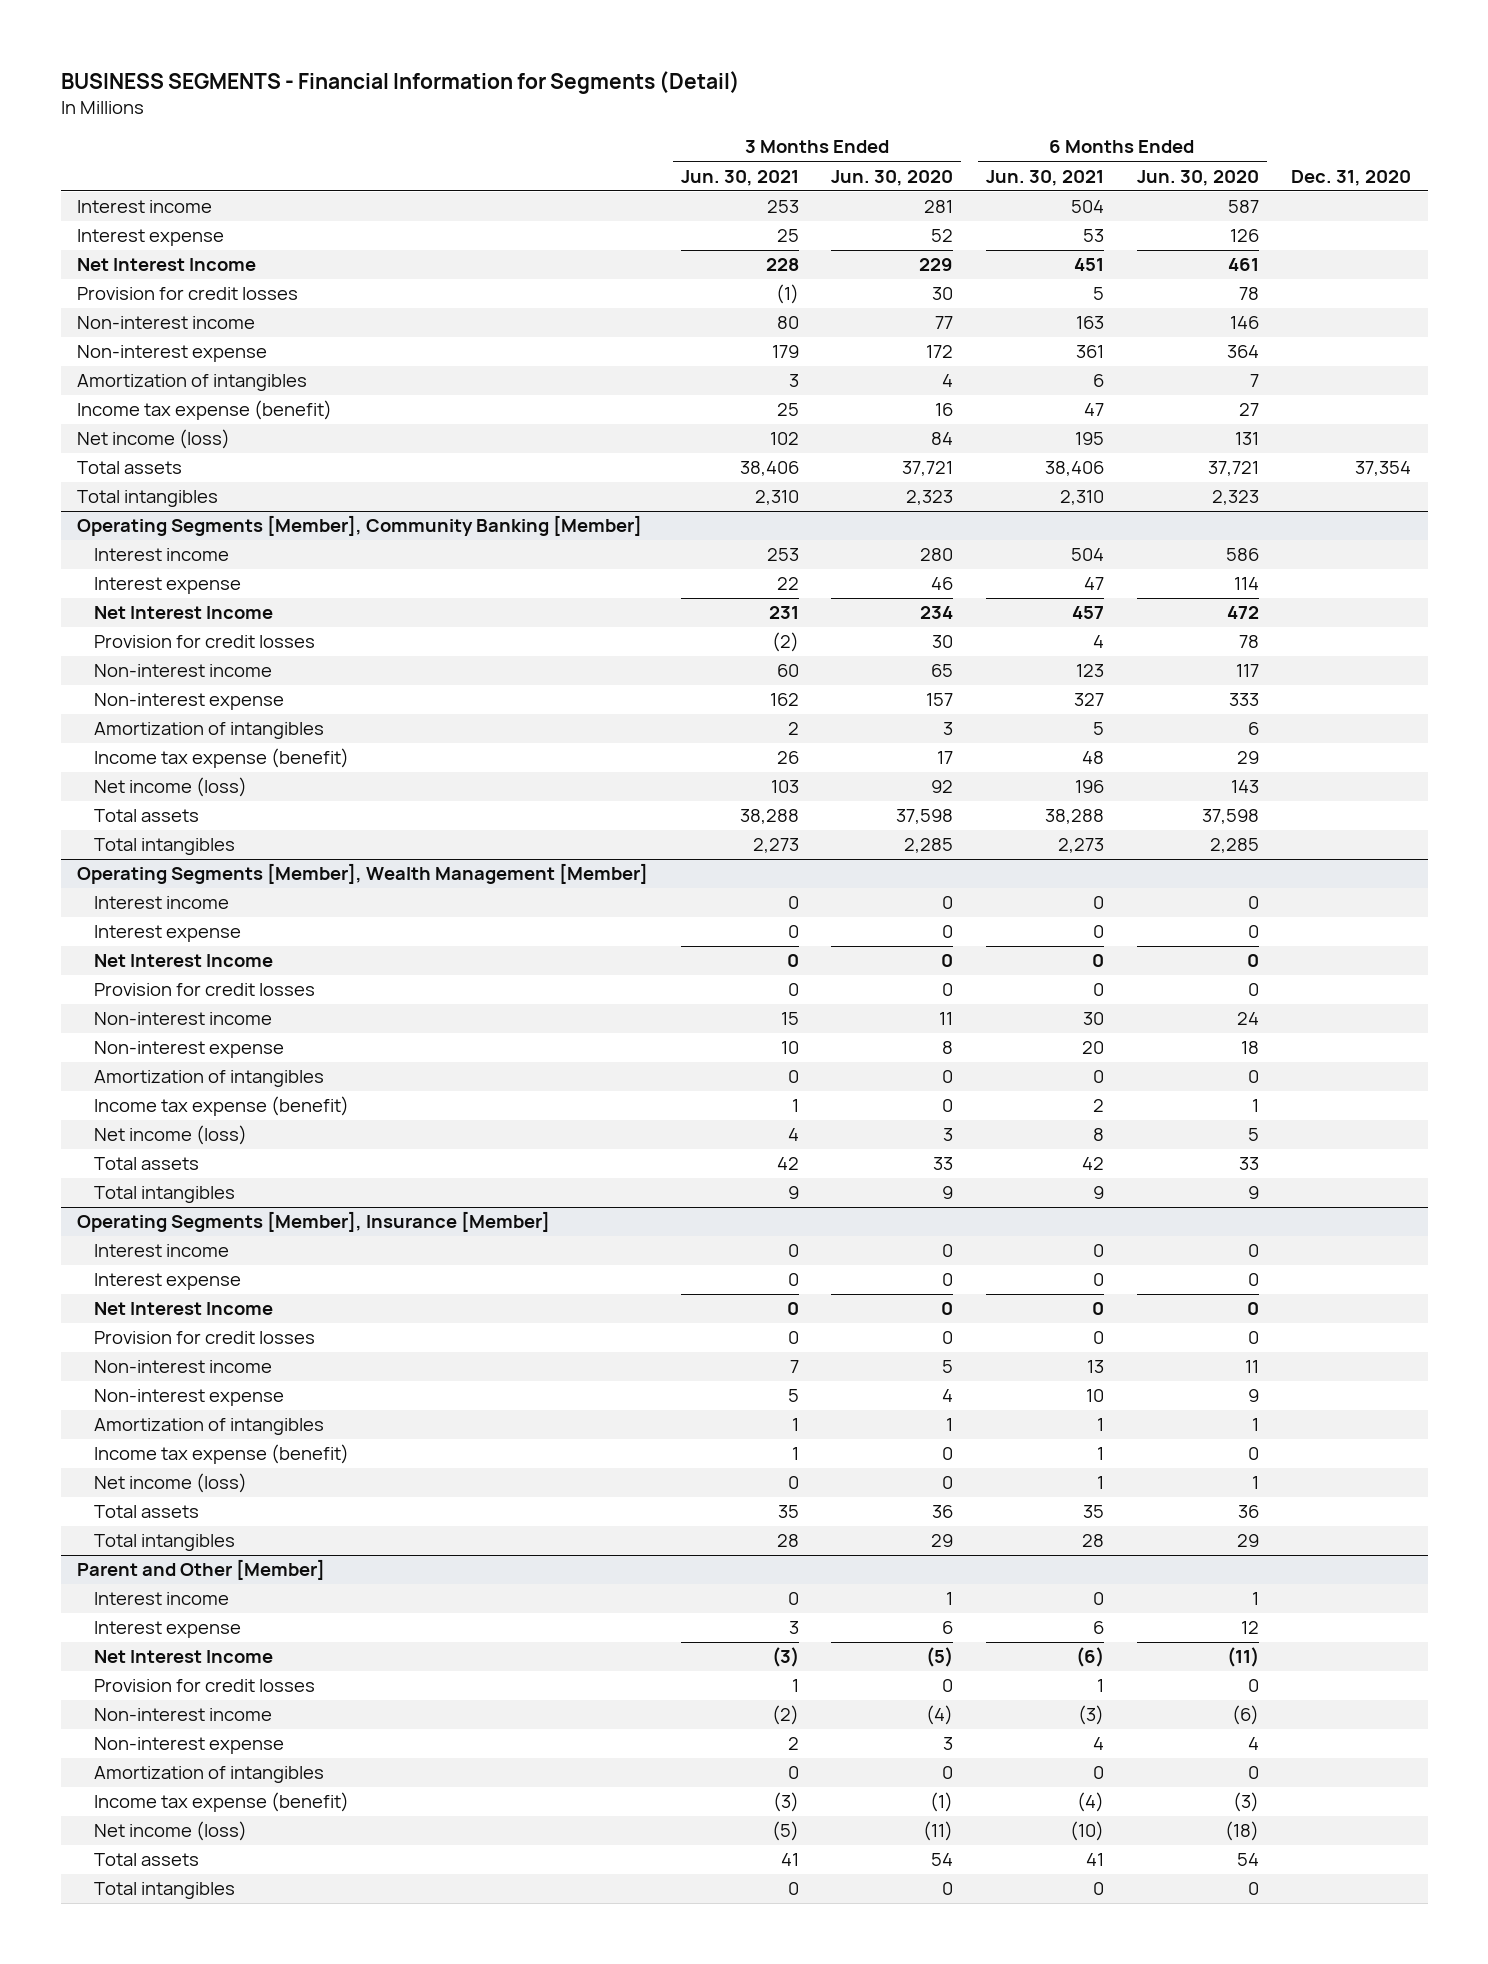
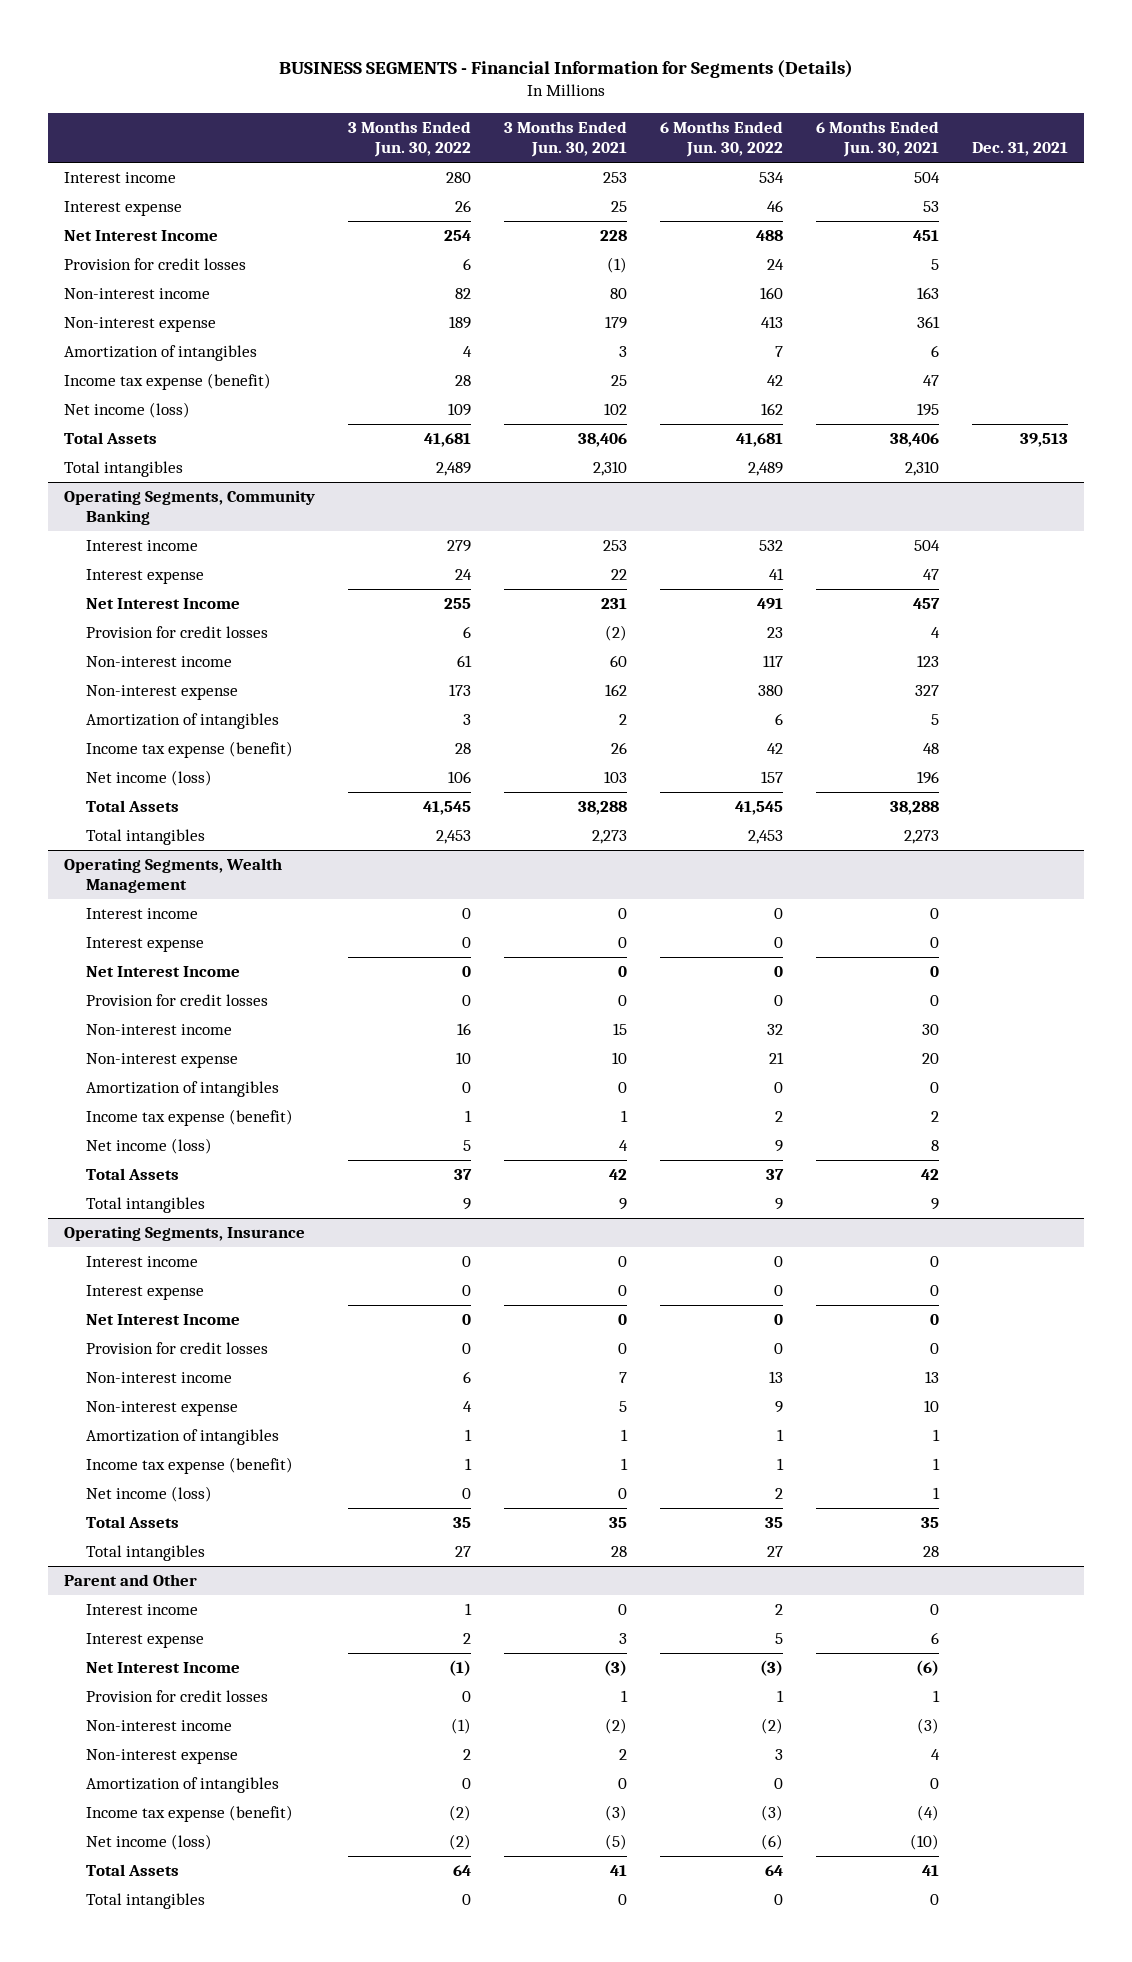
[60,71,740,95] BUSINESS SEGMENTS - Financial Information for Segments (Detail) -> [278,59,853,78] BUSINESS SEGMENTS - Financial Information for Segments (Details)
[831,169,954,186] Jun. 30, 2020 -> none
[1136,169,1259,186] Jun. 30, 2020 -> none
[1291,169,1412,186] Dec. 31, 2020 -> none
none -> [348,121,472,158] 3 Months Ended Jun. 30, 2022
none -> [659,121,783,158] 6 Months Ended Jun. 30, 2022
none -> [971,142,1068,157] Dec. 31, 2021
[77,461,183,475] Total assets -> [64,432,158,445] Total Assets
[77,515,643,537] Operating Segments [Member], Community Banking [Member] -> [64,490,316,526] Operating Segments, Community Banking
[94,809,200,823] Total assets -> [85,800,179,813] Total Assets
[77,863,649,885] Operating Segments [Member], Wealth Management [Member] -> [64,858,283,894] Operating Segments, Wealth Management
[94,1157,200,1171] Total assets -> [85,1168,179,1181] Total Assets
[77,1211,551,1233] Operating Segments [Member], Insurance [Member] -> [64,1226,306,1242] Operating Segments, Insurance
[94,1505,200,1519] Total assets -> [85,1516,179,1529] Total Assets
[77,1559,326,1581] Parent and Other [Member] -> [64,1574,198,1587] Parent and Other
[94,1853,200,1867] Total assets -> [85,1864,179,1877] Total Assets

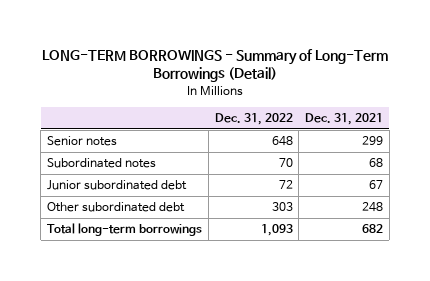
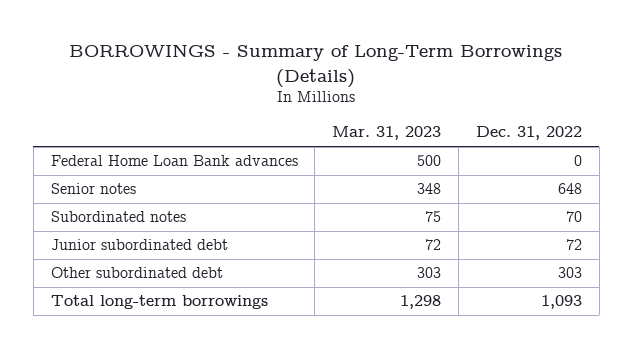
[42,48,389,83] LONG-TERM BORROWINGS - Summary of Long-Term Borrowings (Detail) -> [69,44,563,88] BORROWINGS - Summary of Long-Term Borrowings (Details)
[305,113,384,126] Dec. 31, 2021 -> none
none -> [332,126,442,141] Mar. 31, 2023
none -> [50,155,298,167] Federal Home Loan Bank advances

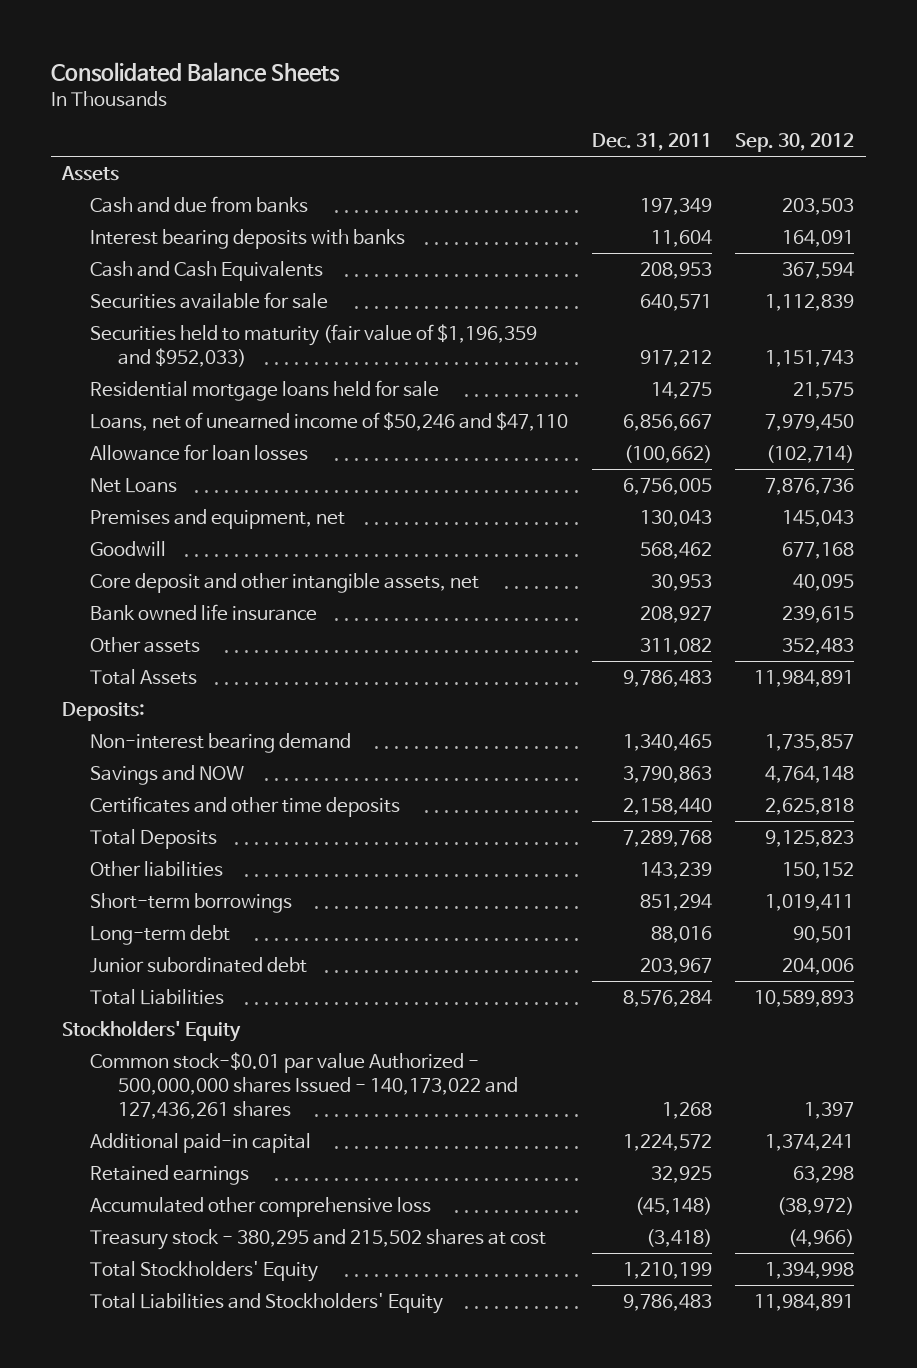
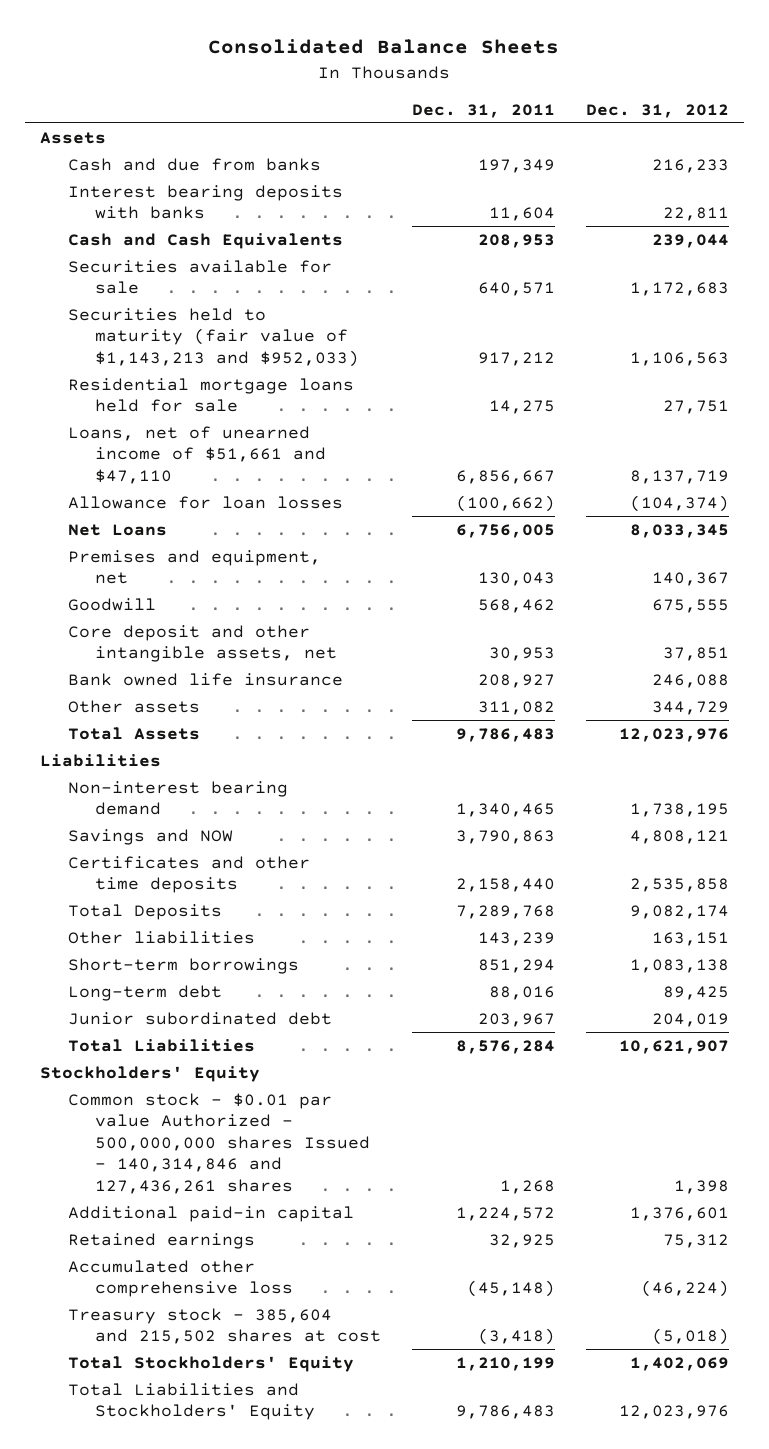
[735,133,855,153] Sep. 30, 2012 -> none
none -> [585,103,729,118] Dec. 31, 2012
[90,323,538,367] Securities held to maturity (fair value of $1,196,359 and $952,033) -> [67,307,360,367] Securities held to maturity (fair value of $1,143,213 and $952,033)
[90,411,569,431] Loans, net of unearned income of $50,246 and $47,110 -> [67,425,327,484] Loans, net of unearned income of $51,661 and $47,110
[62,701,146,721] Deposits: -> none
none -> [39,753,161,767] Liabilities
[90,1051,519,1119] Common stock-$0.01 par value Authorized - 500,000,000 shares Issued - 140,173,022 and 127,436,261 shares -> [67,1092,371,1195] Common stock - $0.01 par value Authorized - 500,000,000 shares Issued - 140,314,846 and 127,436,261 shares
[90,1228,547,1250] Treasury stock - 380,295 and 215,502 shares at cost -> [67,1307,382,1345] Treasury stock - 385,604 and 215,502 shares at cost

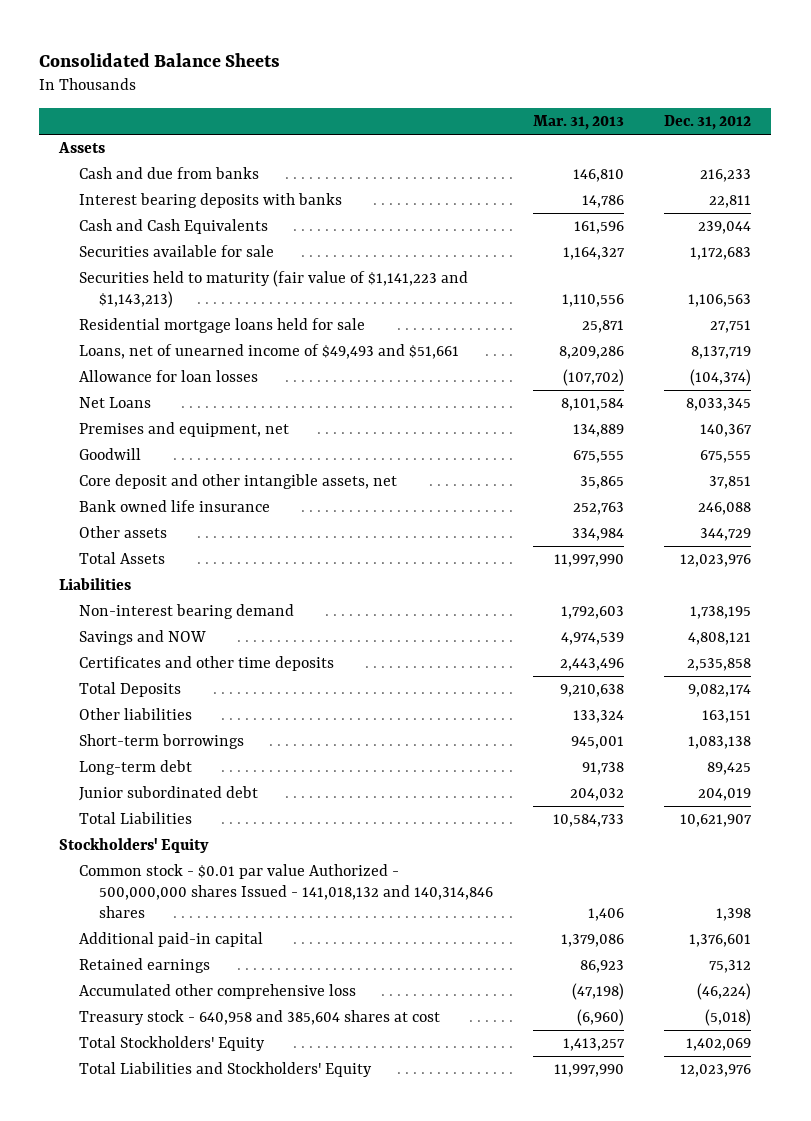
[411,103,555,118] Dec. 31, 2011 -> none
none -> [533,115,625,131] Mar. 31, 2013
[67,307,360,367] Securities held to maturity (fair value of $1,143,213 and $952,033) -> [79,270,469,309] Securities held to maturity (fair value of $1,141,223 and $1,143,213)
[67,425,327,484] Loans, net of unearned income of $51,661 and $47,110 -> [79,344,460,360] Loans, net of unearned income of $49,493 and $51,661
[67,1092,371,1195] Common stock - $0.01 par value Authorized - 500,000,000 shares Issued - 140,314,846 and 127,436,261 shares -> [79,864,494,919] Common stock - $0.01 par value Authorized - 500,000,000 shares Issued - 141,018,132 and 140,314,846 shares
[67,1307,382,1345] Treasury stock - 385,604 and 215,502 shares at cost -> [79,1010,441,1026] Treasury stock - 640,958 and 385,604 shares at cost

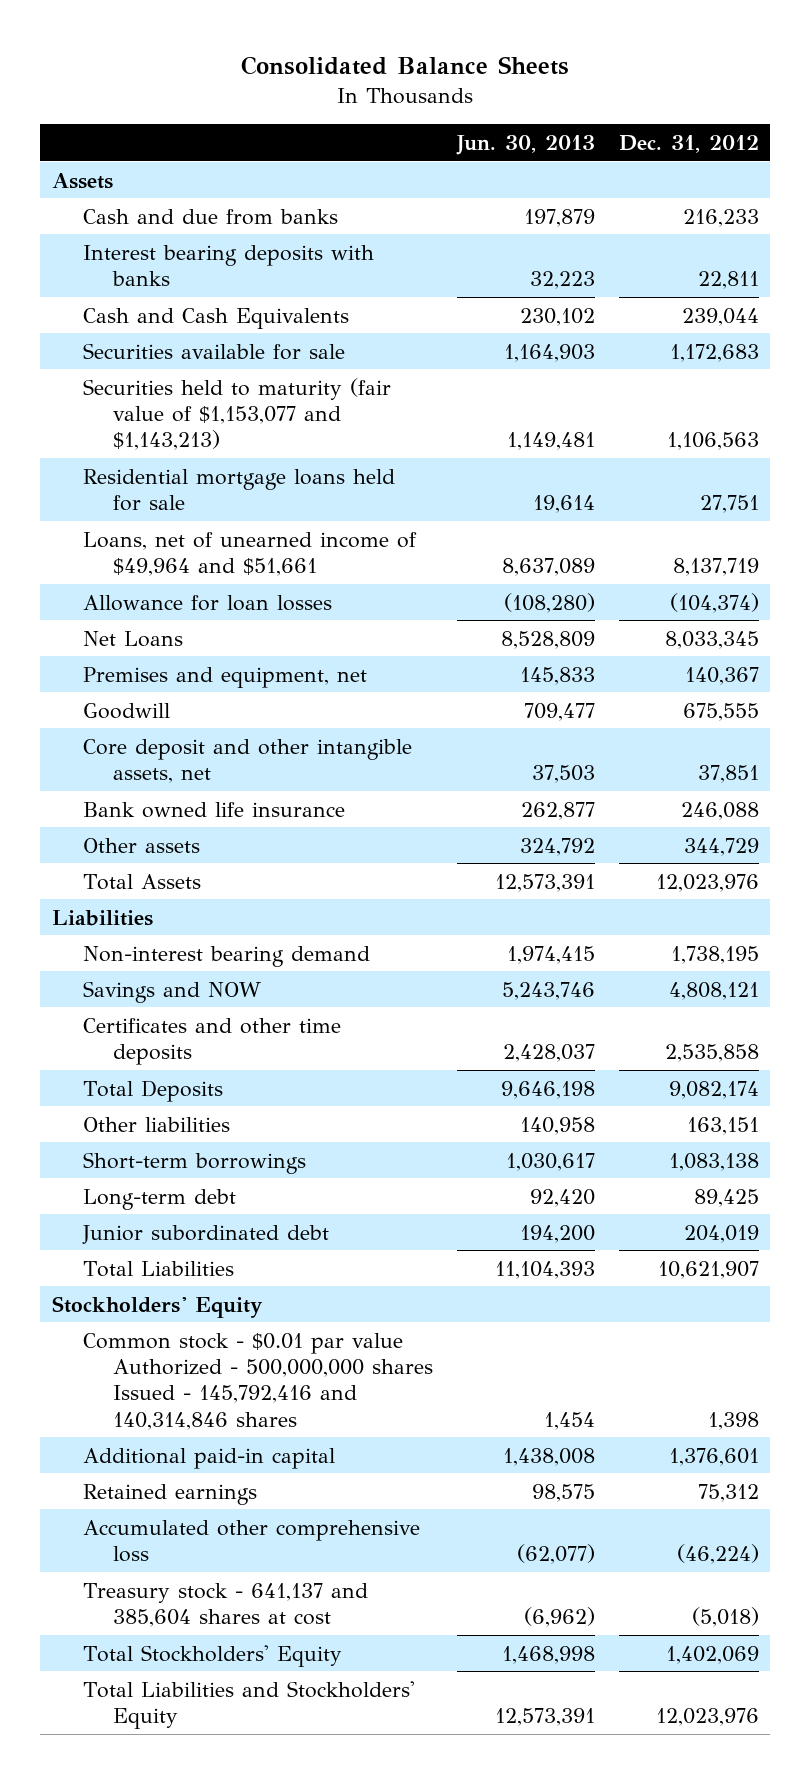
[533,115,625,131] Mar. 31, 2013 -> none
none -> [455,135,595,156] Jun. 30, 2013
[79,270,469,309] Securities held to maturity (fair value of $1,141,223 and $1,143,213) -> [82,377,391,451] Securities held to maturity (fair value of $1,153,077 and $1,143,213)
[79,344,460,360] Loans, net of unearned income of $49,493 and $51,661 -> [82,531,417,576] Loans, net of unearned income of $49,964 and $51,661
[79,864,494,919] Common stock - $0.01 par value Authorized - 500,000,000 shares Issued - 141,018,132 and 140,314,846 shares -> [82,1332,434,1430] Common stock - $0.01 par value Authorized - 500,000,000 shares Issued - 145,792,416 and 140,314,846 shares
[79,1010,441,1026] Treasury stock - 640,958 and 385,604 shares at cost -> [82,1582,368,1627] Treasury stock - 641,137 and 385,604 shares at cost

